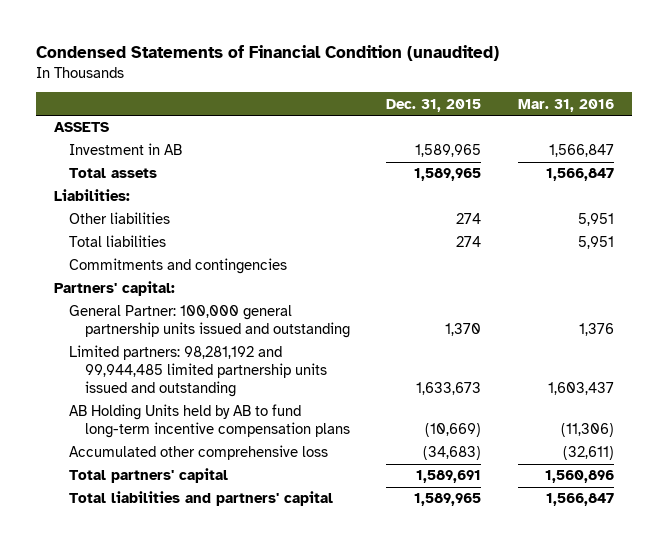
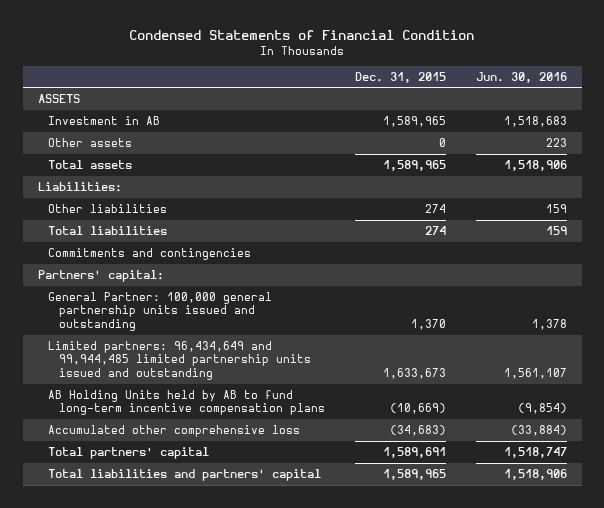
[36,45,500,62] Condensed Statements of Financial Condition (unaudited) -> [129,29,475,40] Condensed Statements of Financial Condition
[517,98,614,112] Mar. 31, 2016 -> none
none -> [475,71,567,83] Jun. 30, 2016
none -> [48,137,133,147] Other assets
[69,345,327,397] Limited partners: 98,281,192 and 99,944,485 limited partnership units issued and outstanding -> [48,340,311,380] Limited partners: 96,434,649 and 99,944,485 limited partnership units issued and outstanding

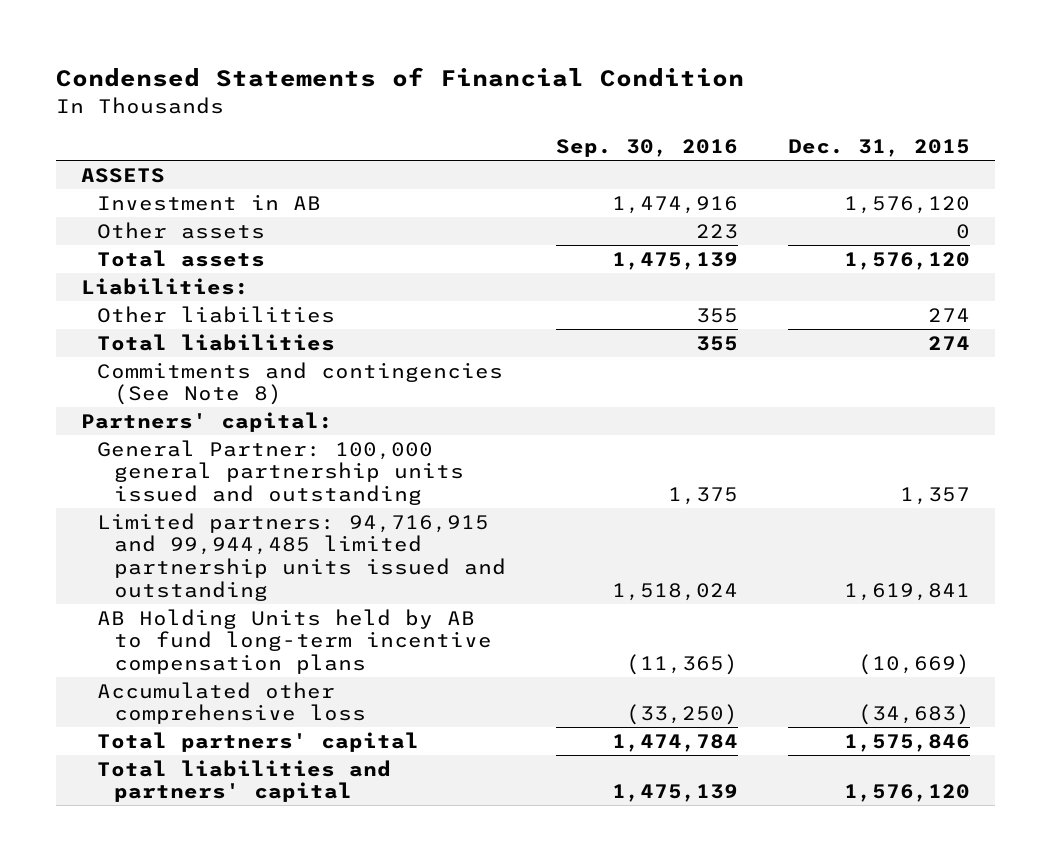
[475,71,567,83] Jun. 30, 2016 -> none
none -> [556,139,739,158] Sep. 30, 2016
[382,115,446,127] 1,589,965 -> [844,195,971,214] 1,576,120
[382,159,446,171] 1,589,965 -> [844,251,971,270] 1,576,120
[48,247,252,260] Commitments and contingencies -> [97,361,504,406] Commitments and contingencies (See Note 8)
[410,318,446,330] 1,370 -> [900,487,971,506] 1,357
[48,340,311,380] Limited partners: 96,434,649 and 99,944,485 limited partnership units issued and outstanding -> [97,512,507,601] Limited partners: 94,716,915 and 99,944,485 limited partnership units issued and outstanding
[382,367,446,379] 1,633,673 -> [844,582,971,601] 1,619,841
[382,446,446,458] 1,589,691 -> [844,733,971,752] 1,575,846
[382,468,446,480] 1,589,965 -> [844,784,971,803] 1,576,120

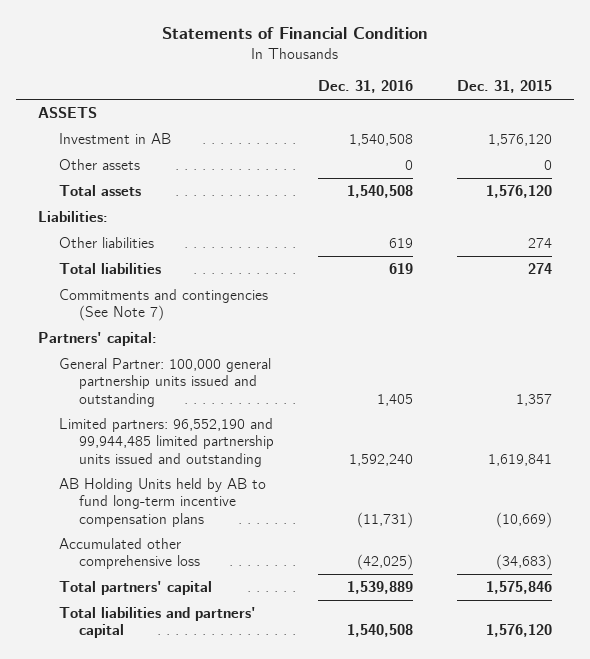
[55,67,744,88] Condensed Statements of Financial Condition -> [162,26,429,39] Statements of Financial Condition
[556,139,739,158] Sep. 30, 2016 -> none
none -> [318,80,414,94] Dec. 31, 2016
[97,361,504,406] Commitments and contingencies (See Note 8) -> [58,288,268,322] Commitments and contingencies (See Note 7)
[97,512,507,601] Limited partners: 94,716,915 and 99,944,485 limited partnership units issued and outstanding -> [58,417,275,467] Limited partners: 96,552,190 and 99,944,485 limited partnership units issued and outstanding

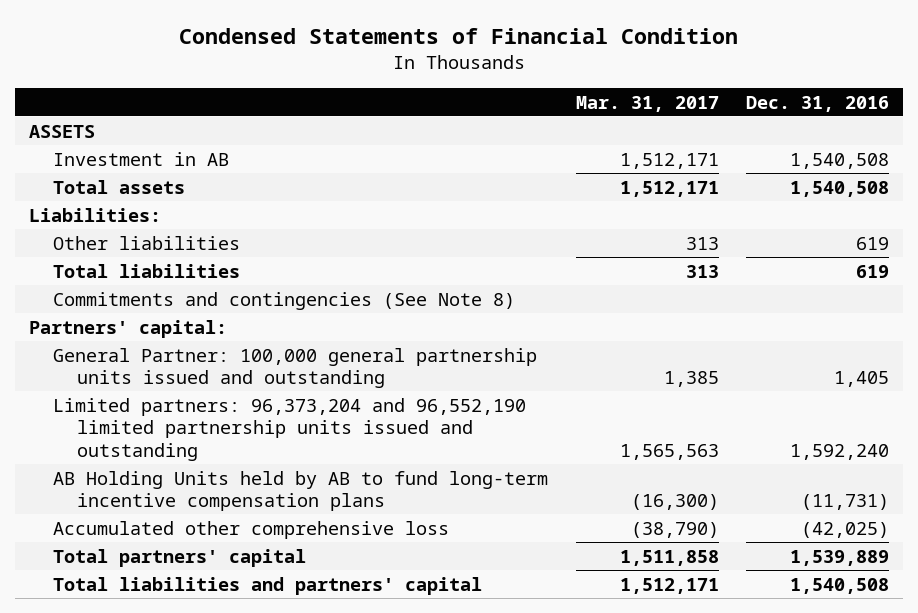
[162,26,429,39] Statements of Financial Condition -> [179,28,739,45] Condensed Statements of Financial Condition
[457,80,553,94] Dec. 31, 2015 -> none
none -> [575,95,719,112] Mar. 31, 2017
[58,158,140,170] Other assets -> none
[58,288,268,322] Commitments and contingencies (See Note 7) -> [53,291,516,310] Commitments and contingencies (See Note 8)
[58,417,275,467] Limited partners: 96,552,190 and 99,944,485 limited partnership units issued and outstanding -> [53,397,527,461] Limited partners: 96,373,204 and 96,552,190 limited partnership units issued and outstanding

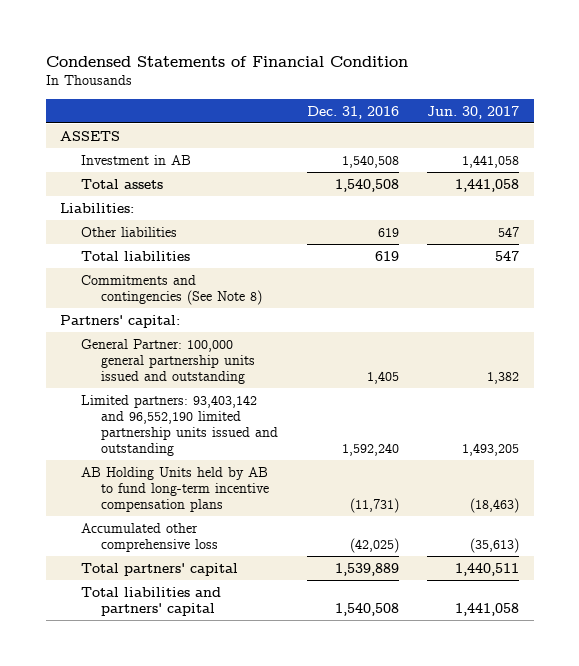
[575,95,719,112] Mar. 31, 2017 -> none
none -> [427,105,520,119] Jun. 30, 2017
[53,397,527,461] Limited partners: 96,373,204 and 96,552,190 limited partnership units issued and outstanding -> [80,394,279,456] Limited partners: 93,403,142 and 96,552,190 limited partnership units issued and outstanding

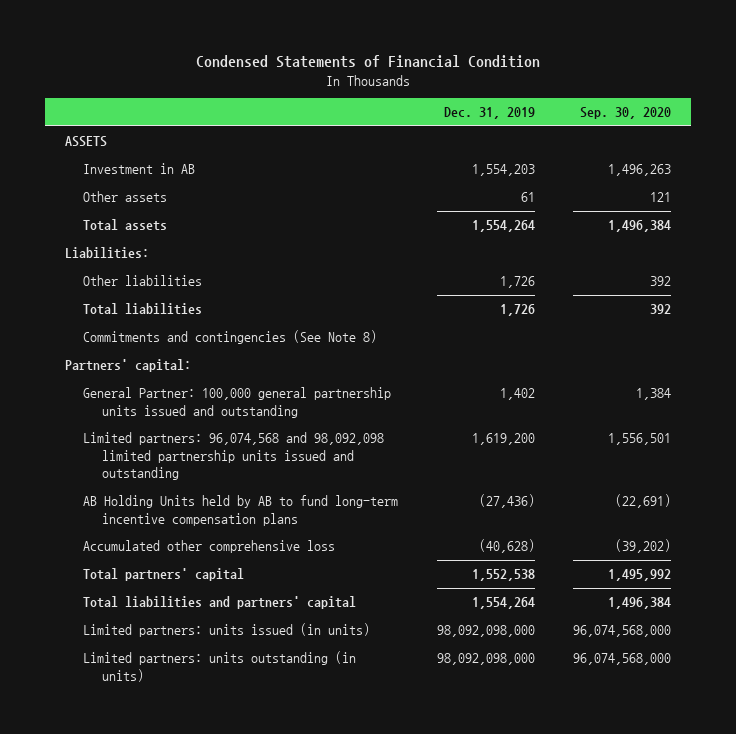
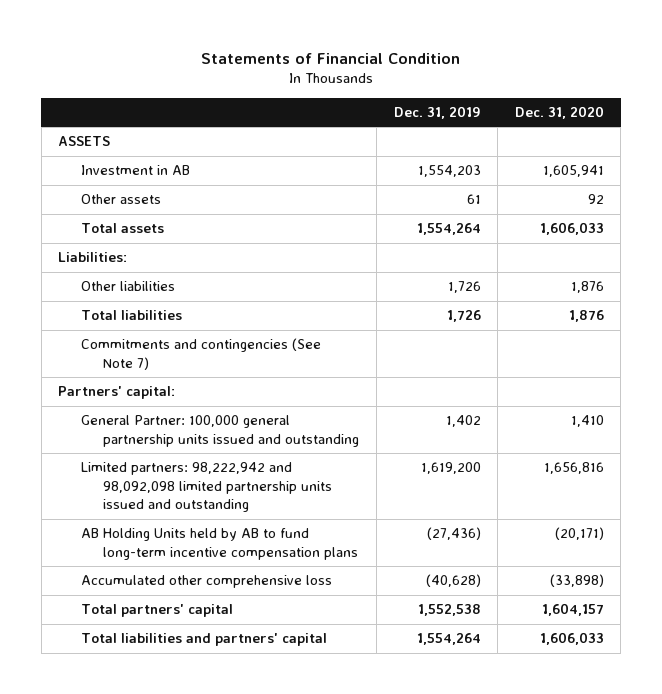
[196,55,541,69] Condensed Statements of Financial Condition -> [201,52,461,64] Statements of Financial Condition
[580,107,672,120] Sep. 30, 2020 -> none
none -> [514,105,604,119] Dec. 31, 2020
[83,330,378,345] Commitments and contingencies (See Note 8) -> [80,338,321,370] Commitments and contingencies (See Note 7)
[83,432,385,481] Limited partners: 96,074,568 and 98,092,098 limited partnership units issued and outstanding -> [80,462,333,513] Limited partners: 98,222,942 and 98,092,098 limited partnership units issued and outstanding
[83,623,371,638] Limited partners: units issued (in units) -> none
[83,651,357,682] Limited partners: units outstanding (in units) -> none

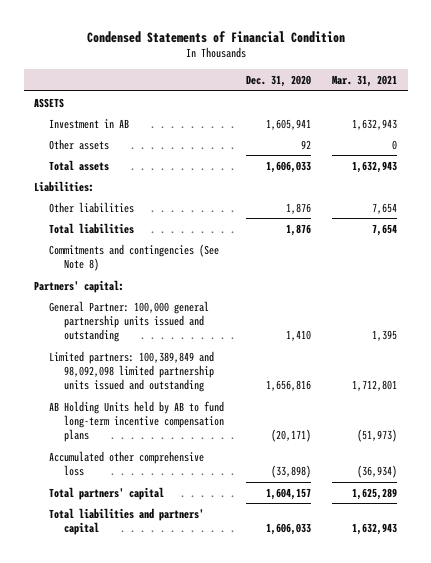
[201,52,461,64] Statements of Financial Condition -> [86,30,345,43] Condensed Statements of Financial Condition
[393,105,481,119] Dec. 31, 2019 -> none
none -> [331,74,397,87] Mar. 31, 2021
[80,338,321,370] Commitments and contingencies (See Note 7) -> [49,243,220,271] Commitments and contingencies (See Note 8)
[80,462,333,513] Limited partners: 98,222,942 and 98,092,098 limited partnership units issued and outstanding -> [49,350,215,393] Limited partners: 100,389,849 and 98,092,098 limited partnership units issued and outstanding

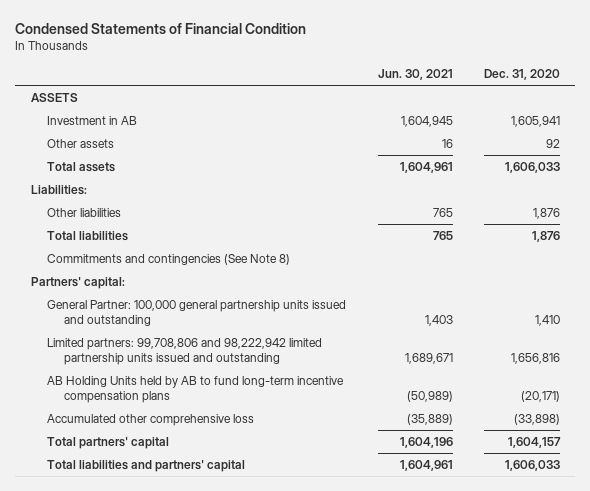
[331,74,397,87] Mar. 31, 2021 -> none
none -> [377,68,453,80] Jun. 30, 2021
[49,350,215,393] Limited partners: 100,389,849 and 98,092,098 limited partnership units issued and outstanding -> [47,338,323,365] Limited partners: 99,708,806 and 98,222,942 limited partnership units issued and outstanding

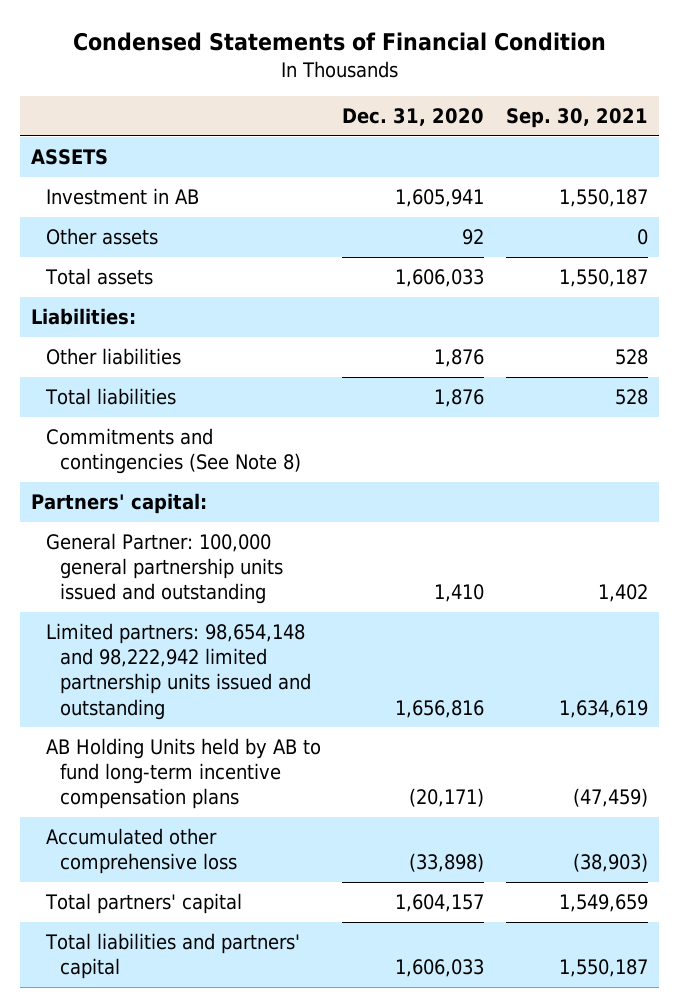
[377,68,453,80] Jun. 30, 2021 -> none
none -> [506,107,649,128] Sep. 30, 2021
[47,338,323,365] Limited partners: 99,708,806 and 98,222,942 limited partnership units issued and outstanding -> [45,623,312,720] Limited partners: 98,654,148 and 98,222,942 limited partnership units issued and outstanding

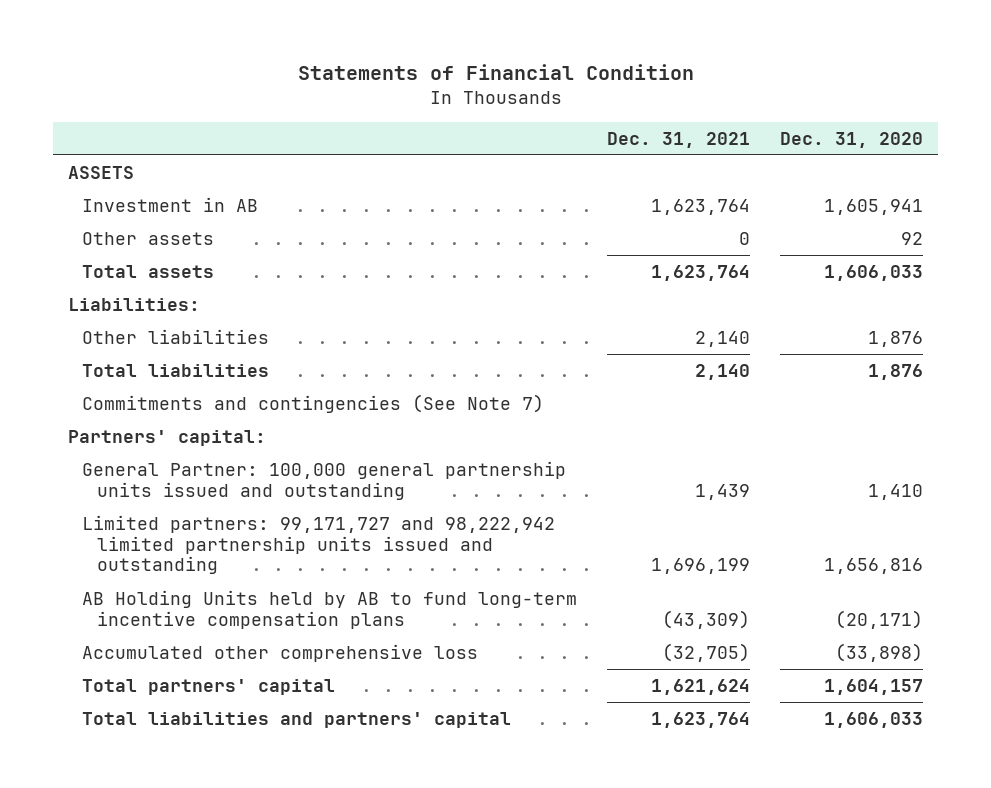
[72,32,606,52] Condensed Statements of Financial Condition -> [297,64,694,81] Statements of Financial Condition
[506,107,649,128] Sep. 30, 2021 -> none
none -> [607,131,751,148] Dec. 31, 2021
[45,428,302,475] Commitments and contingencies (See Note 8) -> [82,393,545,413] Commitments and contingencies (See Note 7)
[45,623,312,720] Limited partners: 98,654,148 and 98,222,942 limited partnership units issued and outstanding -> [82,514,556,575] Limited partners: 99,171,727 and 98,222,942 limited partnership units issued and outstanding

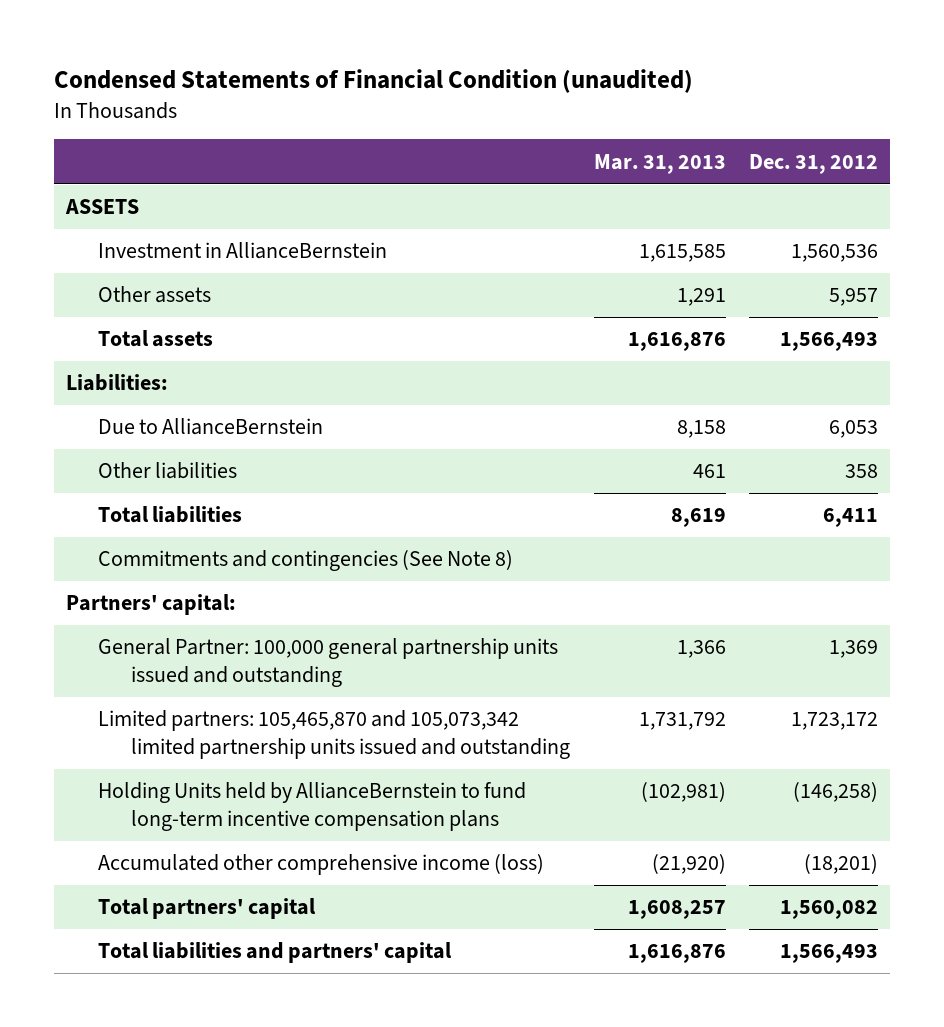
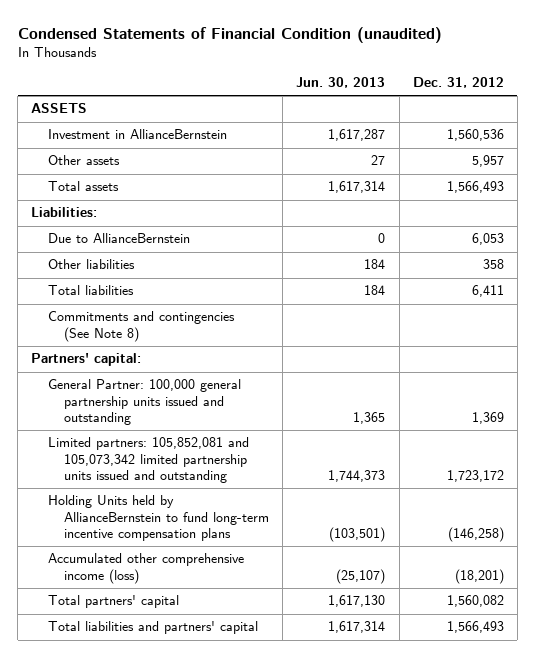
[593,153,726,174] Mar. 31, 2013 -> none
none -> [296,77,386,89] Jun. 30, 2013
[98,710,570,759] Limited partners: 105,465,870 and 105,073,342 limited partnership units issued and outstanding -> [47,437,249,483] Limited partners: 105,852,081 and 105,073,342 limited partnership units issued and outstanding

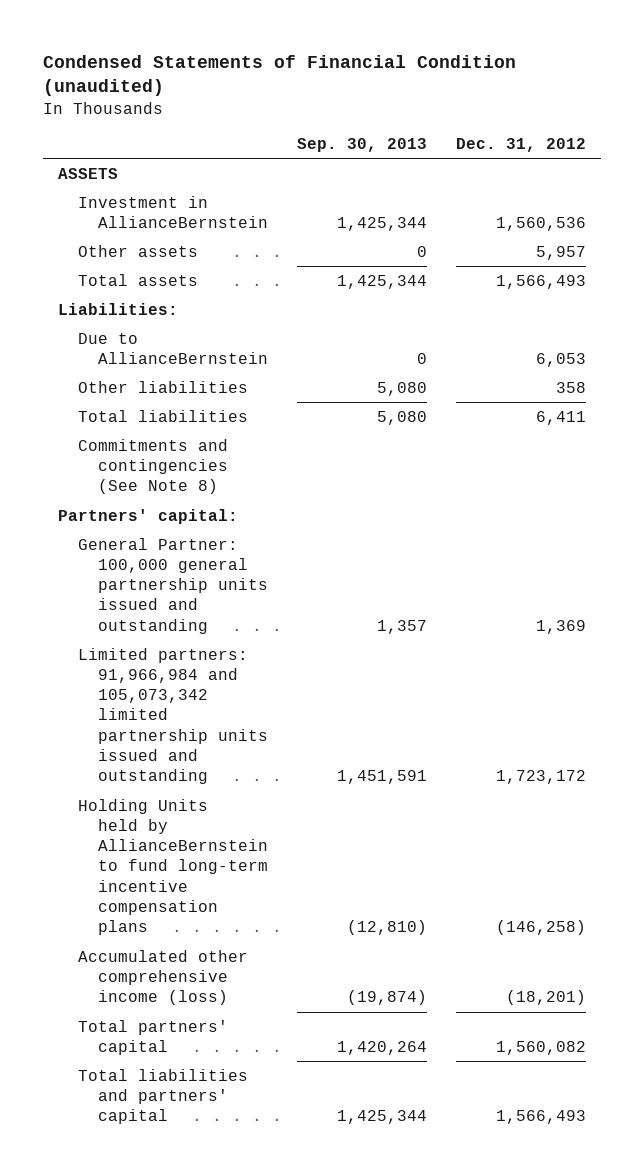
[296,77,386,89] Jun. 30, 2013 -> none
none -> [296,138,427,153] Sep. 30, 2013
[47,437,249,483] Limited partners: 105,852,081 and 105,073,342 limited partnership units issued and outstanding -> [77,647,268,785] Limited partners: 91,966,984 and 105,073,342 limited partnership units issued and outstanding

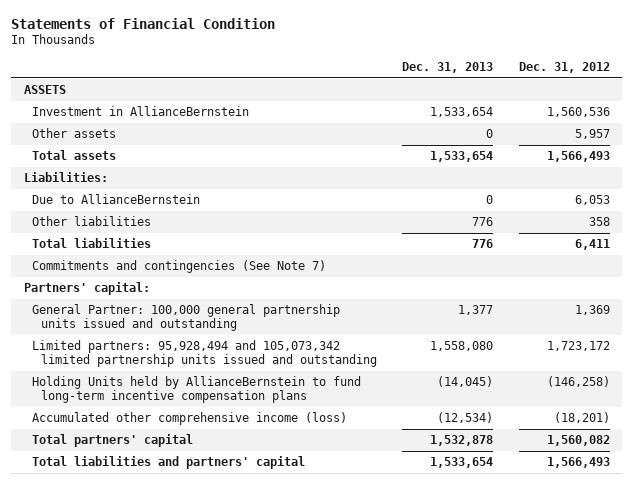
[43,54,517,97] Condensed Statements of Financial Condition (unaudited) -> [10,17,275,29] Statements of Financial Condition
[296,138,427,153] Sep. 30, 2013 -> none
none -> [402,61,494,73] Dec. 31, 2013
[77,438,228,495] Commitments and contingencies (See Note 8) -> [32,260,327,274] Commitments and contingencies (See Note 7)
[77,647,268,785] Limited partners: 91,966,984 and 105,073,342 limited partnership units issued and outstanding -> [32,340,377,367] Limited partners: 95,928,494 and 105,073,342 limited partnership units issued and outstanding

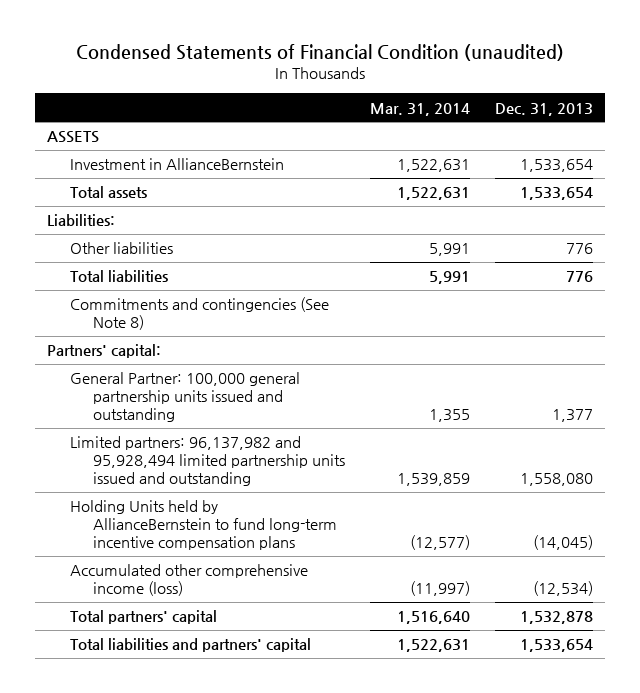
[10,17,275,29] Statements of Financial Condition -> [76,43,565,61] Condensed Statements of Financial Condition (unaudited)
[518,61,610,73] Dec. 31, 2012 -> none
none -> [369,102,470,116] Mar. 31, 2014
[32,128,117,139] Other assets -> none
[32,194,201,205] Due to AllianceBernstein -> none
[32,260,327,274] Commitments and contingencies (See Note 7) -> [70,297,330,331] Commitments and contingencies (See Note 8)
[32,340,377,367] Limited partners: 95,928,494 and 105,073,342 limited partnership units issued and outstanding -> [70,436,345,487] Limited partners: 96,137,982 and 95,928,494 limited partnership units issued and outstanding

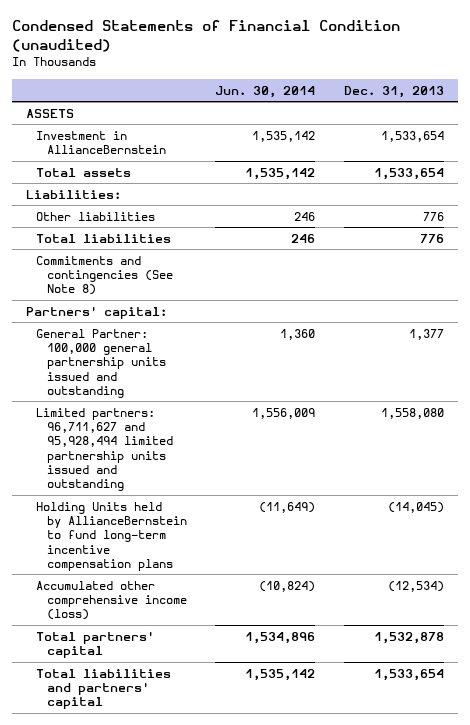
[369,102,470,116] Mar. 31, 2014 -> none
none -> [215,85,316,98] Jun. 30, 2014
[70,436,345,487] Limited partners: 96,137,982 and 95,928,494 limited partnership units issued and outstanding -> [36,407,173,492] Limited partners: 96,711,627 and 95,928,494 limited partnership units issued and outstanding

